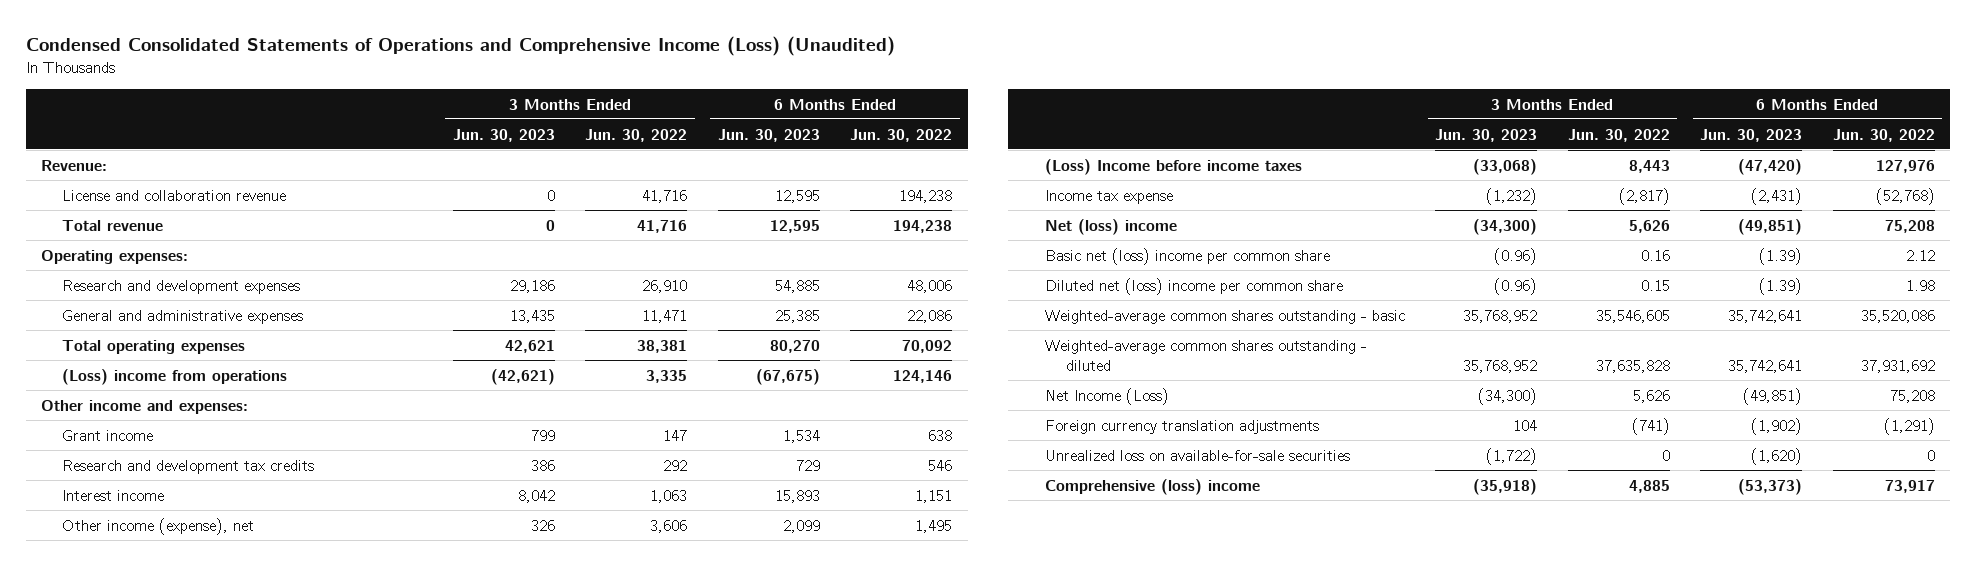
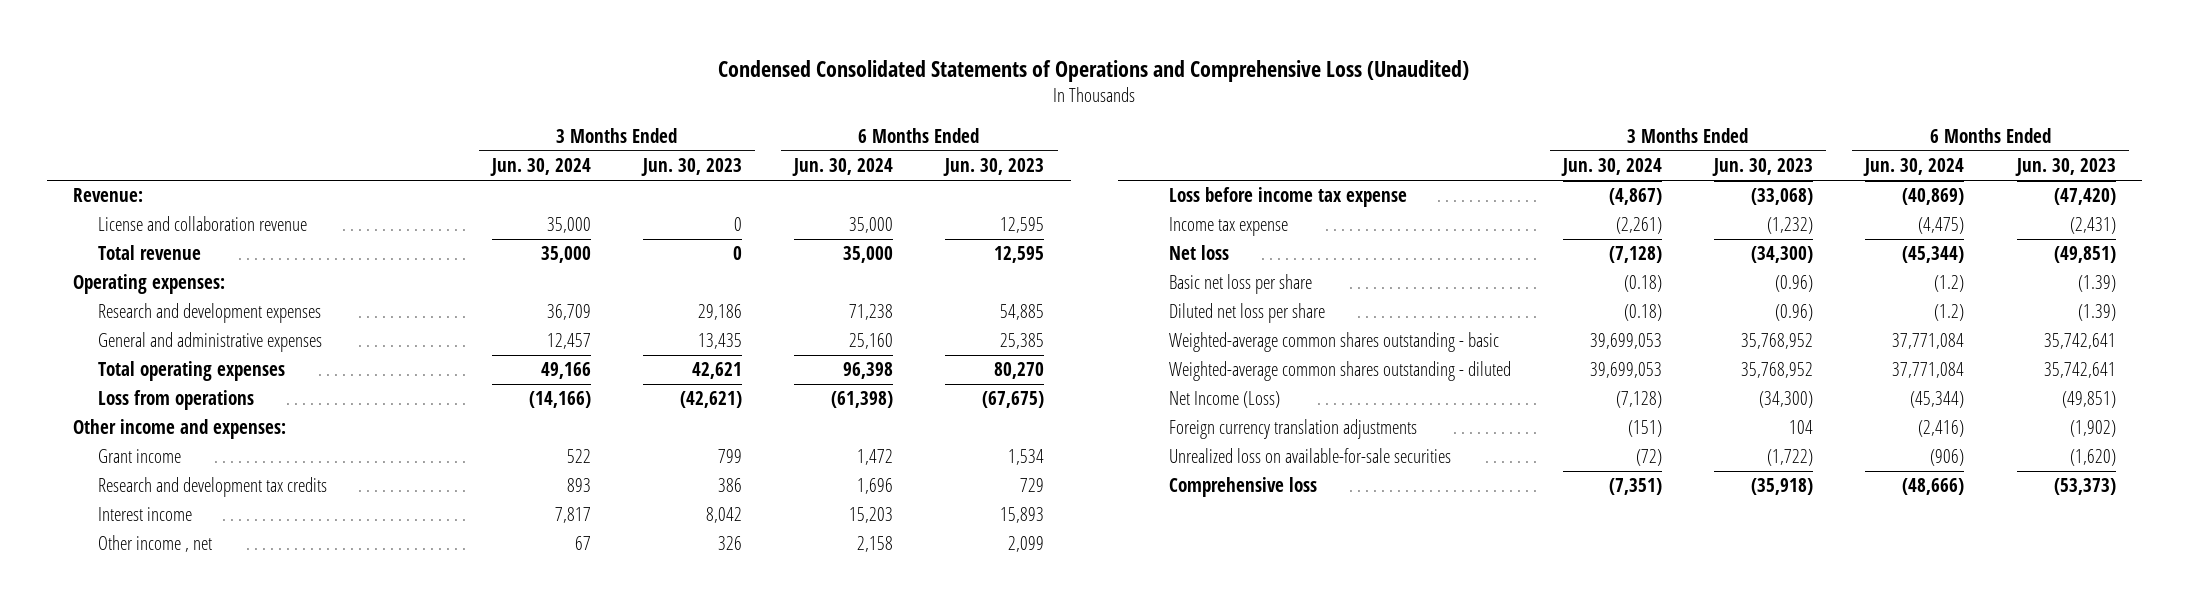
[25,35,895,56] Condensed Consolidated Statements of Operations and Comprehensive Income (Loss) (Unaudited) -> [718,59,1470,82] Condensed Consolidated Statements of Operations and Comprehensive Loss (Unaudited)
[585,128,688,142] Jun. 30, 2022 -> none
[850,128,953,142] Jun. 30, 2022 -> none
none -> [489,158,591,177] Jun. 30, 2024
none -> [792,158,894,177] Jun. 30, 2024
[62,368,288,385] (Loss) income from operations -> [97,390,254,411] Loss from operations
[62,517,255,535] Other income (expense), net -> [97,535,212,553] Other income , net
[1044,158,1302,175] (Loss) Income before income taxes -> [1168,187,1407,208] Loss before income tax expense
[1044,218,1177,235] Net (loss) income -> [1168,245,1229,261] Net loss
[1044,247,1330,265] Basic net (loss) income per common share -> [1168,274,1312,295] Basic net loss per share
[1044,277,1343,295] Diluted net (loss) income per common share -> [1168,303,1325,324] Diluted net loss per share
[1044,478,1260,495] Comprehensive (loss) income -> [1168,477,1317,498] Comprehensive loss

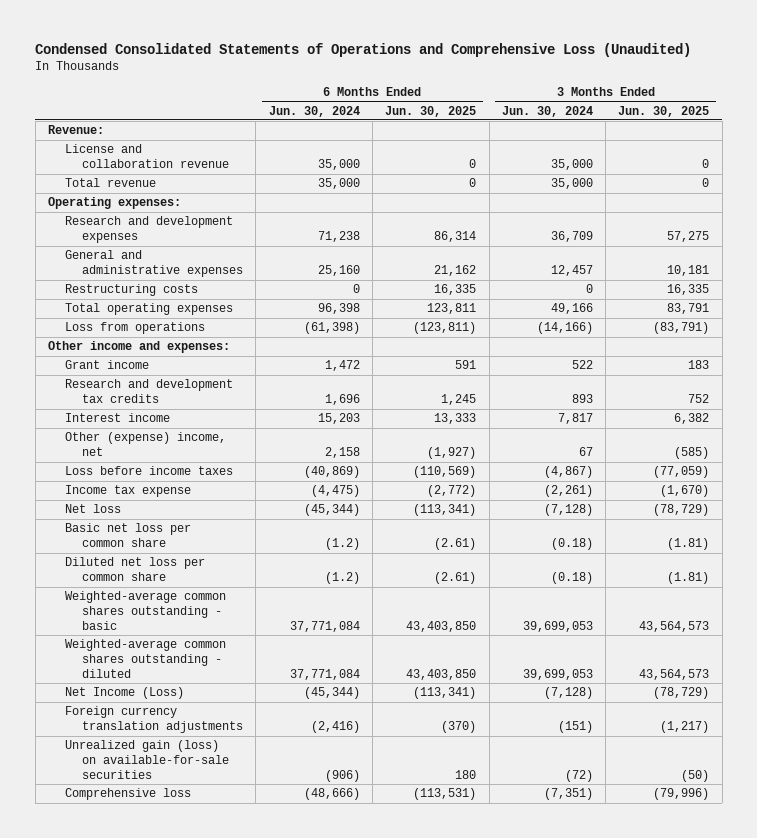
[641,158,743,177] Jun. 30, 2023 -> none
[943,158,1045,177] Jun. 30, 2023 -> none
none -> [385,105,477,117] Jun. 30, 2025
none -> [618,105,710,117] Jun. 30, 2025
none -> [64,284,198,297] Restructuring costs
[97,535,212,553] Other income , net -> [64,432,226,457] Other (expense) income, net
[1168,187,1407,208] Loss before income tax expense -> [64,466,233,476] Loss before income taxes
[1168,274,1312,295] Basic net loss per share -> [64,523,191,548] Basic net loss per common share
[1168,303,1325,324] Diluted net loss per share -> [64,557,205,582] Diluted net loss per common share
[1168,448,1451,464] Unrealized loss on available-for-sale securities -> [64,740,229,780] Unrealized gain (loss) on available-for-sale securities

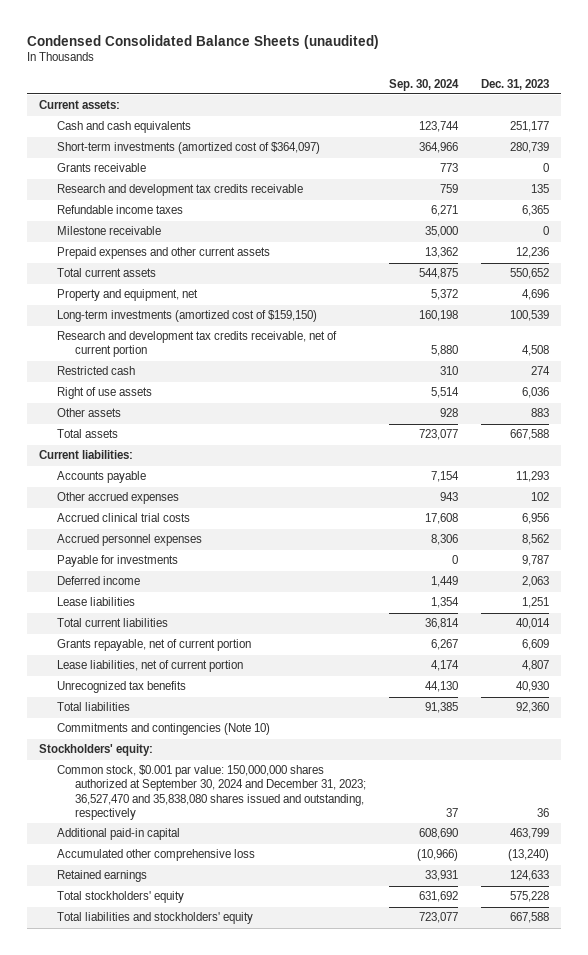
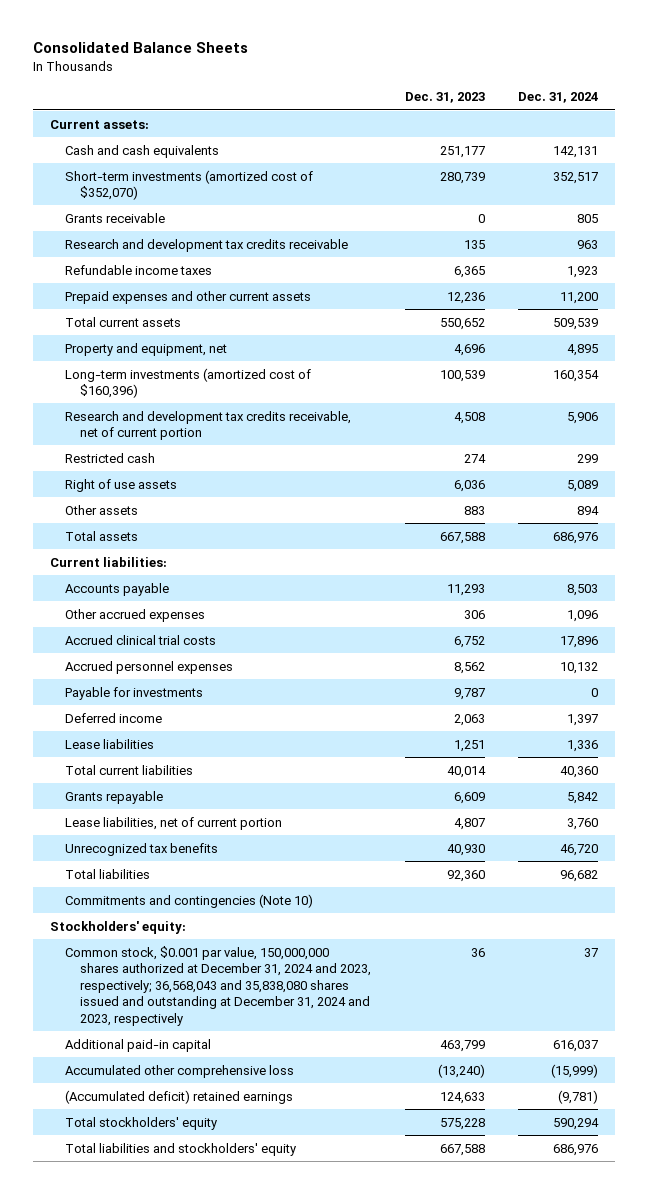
[27,34,380,49] Condensed Consolidated Balance Sheets (unaudited) -> [33,42,249,54] Consolidated Balance Sheets
[388,78,459,91] Sep. 30, 2024 -> none
none -> [518,92,599,104] Dec. 31, 2024
[56,142,320,155] Short-term investments (amortized cost of $364,097) -> [65,169,314,201] Short-term investments (amortized cost of $352,070)
[56,226,161,236] Milestone receivable -> none
[56,310,317,323] Long-term investments (amortized cost of $159,150) -> [65,367,312,399] Long-term investments (amortized cost of $160,396)
[530,492,549,502] 102 -> [463,609,485,619] 306
[521,513,549,525] 6,956 -> [453,635,485,648] 6,752
[56,639,251,652] Grants repayable, net of current portion -> [65,790,164,804] Grants repayable
[56,765,366,820] Common stock, $0.001 par value: 150,000,000 shares authorized at September 30, 2024 and December 31, 2023; 36,527,470 and 35,838,080 shares issued and outstanding, respectively -> [65,945,371,1026] Common stock, $0.001 par value, 150,000,000 shares authorized at December 31, 2024 and 2023, respectively; 36,568,043 and 35,838,080 shares issued and outstanding at December 31, 2024 and 2023, respectively
[56,870,147,883] Retained earnings -> [65,1089,294,1104] (Accumulated deficit) retained earnings

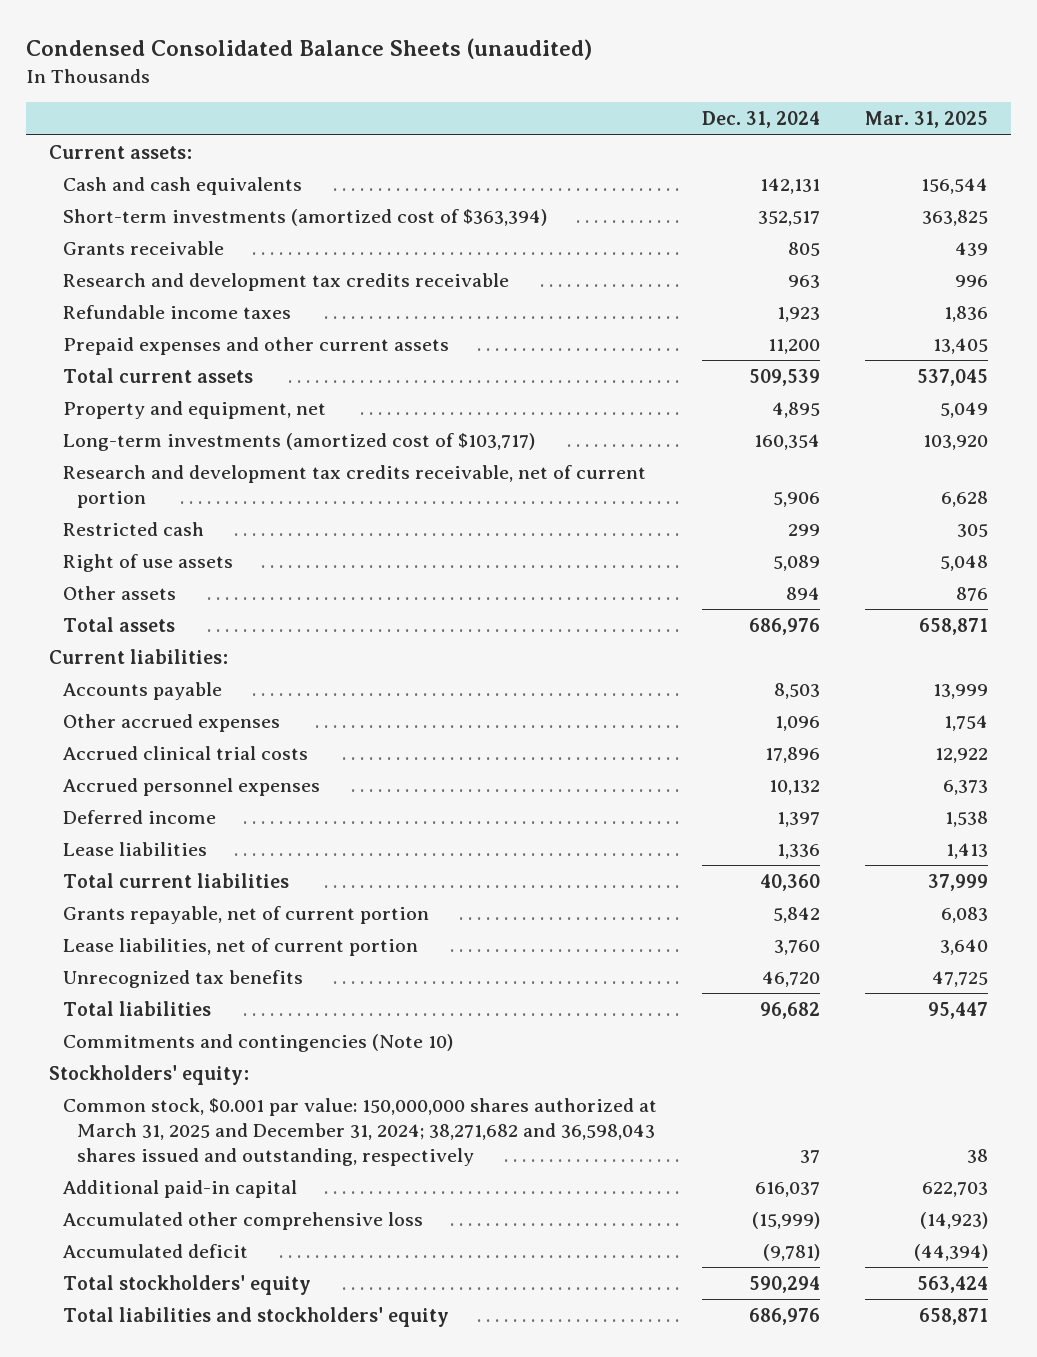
[33,42,249,54] Consolidated Balance Sheets -> [26,38,593,61] Condensed Consolidated Balance Sheets (unaudited)
[404,92,485,104] Dec. 31, 2023 -> none
none -> [865,111,989,129] Mar. 31, 2025
[65,169,314,201] Short-term investments (amortized cost of $352,070) -> [62,208,547,226] Short-term investments (amortized cost of $363,394)
[65,367,312,399] Long-term investments (amortized cost of $160,396) -> [62,432,535,451] Long-term investments (amortized cost of $103,717)
[65,686,204,700] Payable for investments -> none
[65,790,164,804] Grants repayable -> [62,905,429,924] Grants repayable, net of current portion
[65,945,371,1026] Common stock, $0.001 par value, 150,000,000 shares authorized at December 31, 2024 and 2023, respectively; 36,568,043 and 35,838,080 shares issued and outstanding at December 31, 2024 and 2023, respectively -> [62,1097,657,1166] Common stock, $0.001 par value: 150,000,000 shares authorized at March 31, 2025 and December 31, 2024; 38,271,682 and 36,598,043 shares issued and outstanding, respectively
[65,1089,294,1104] (Accumulated deficit) retained earnings -> [62,1243,248,1258] Accumulated deficit

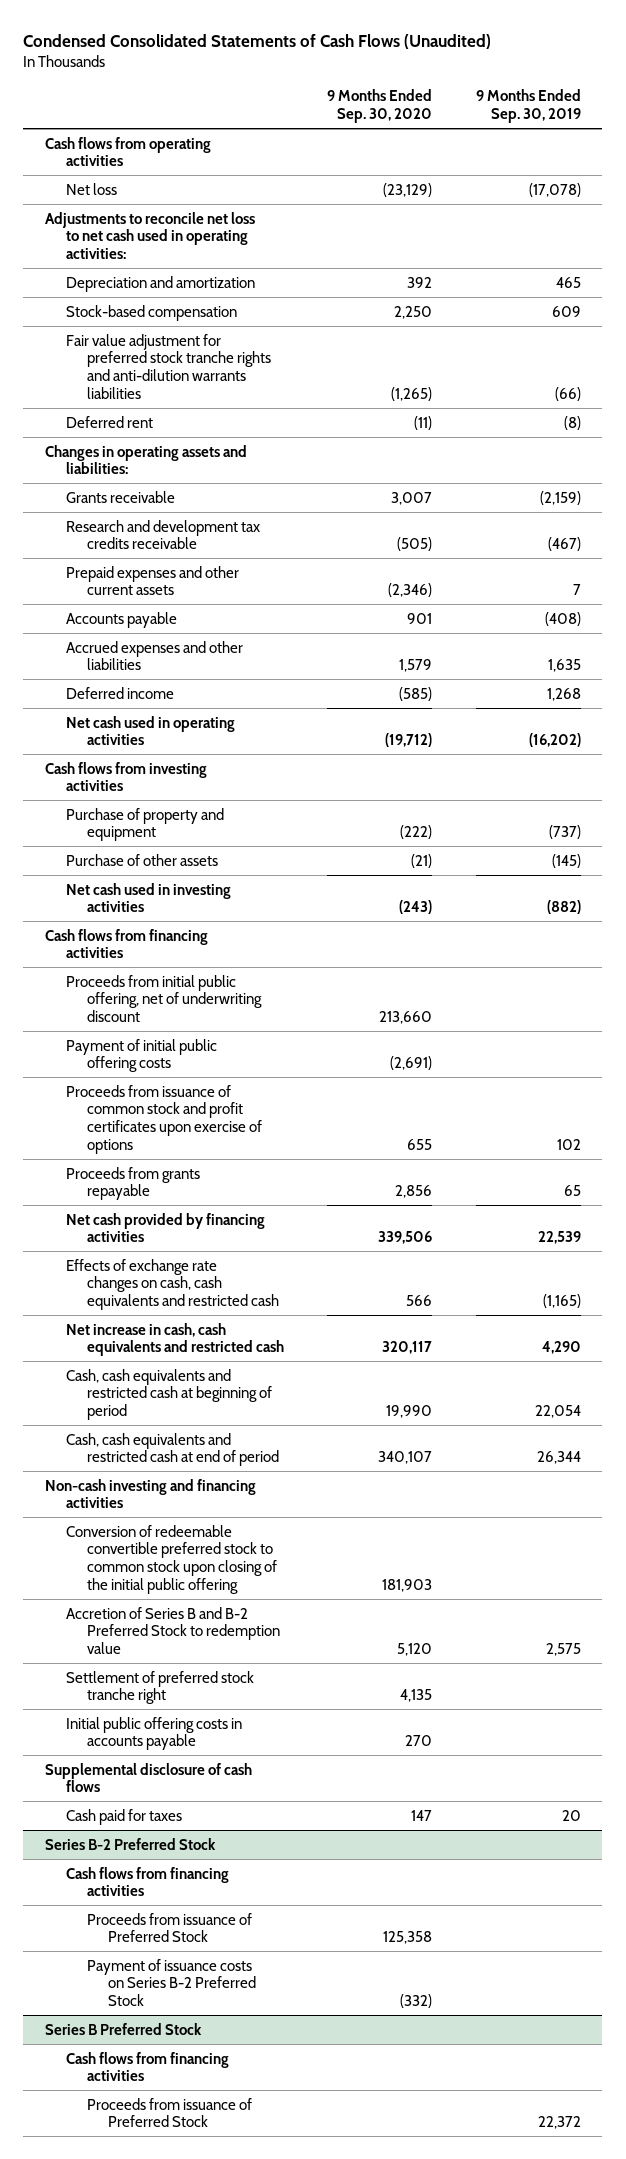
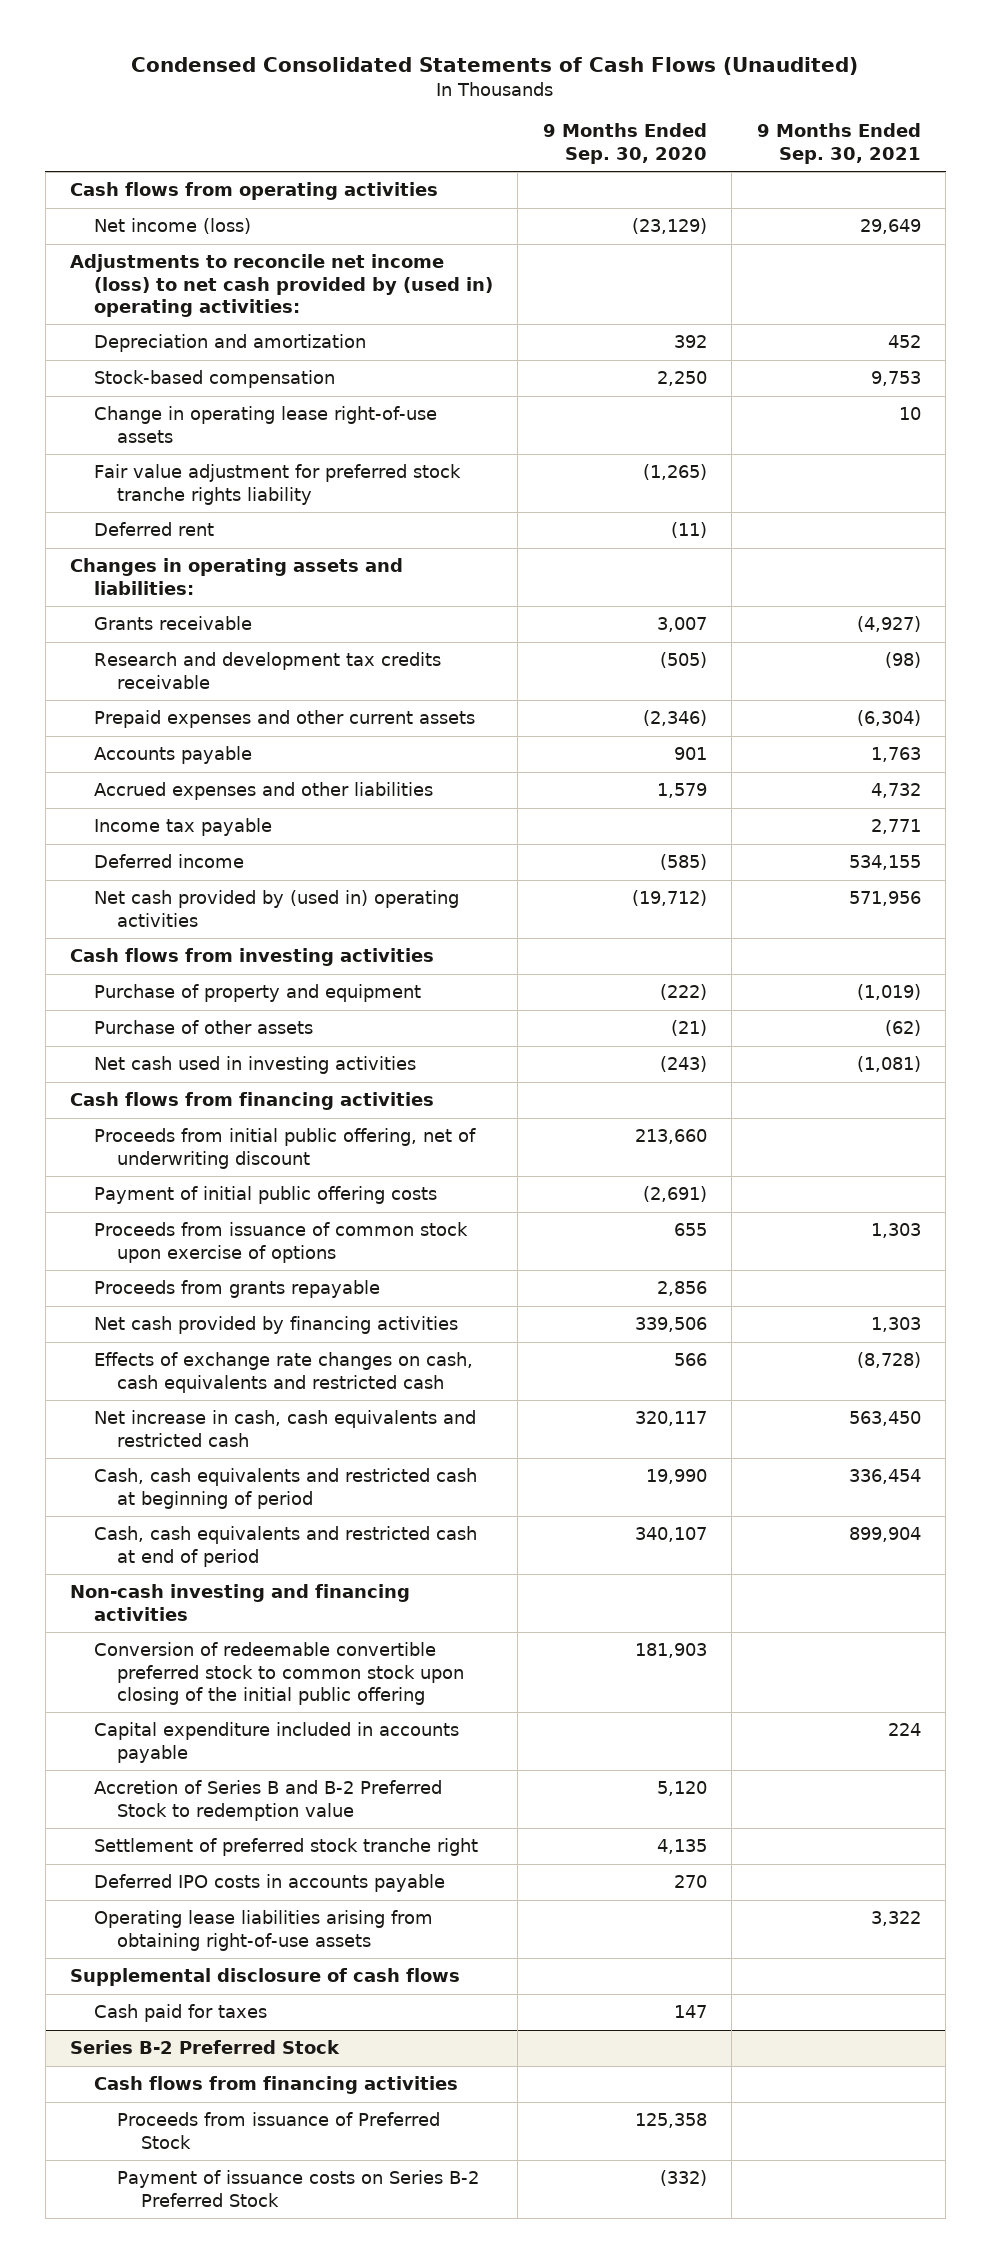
[475,89,581,123] 9 Months Ended Sep. 30, 2019 -> none
none -> [756,123,921,164] 9 Months Ended Sep. 30, 2021
[65,182,117,195] Net loss -> [93,218,251,235] Net income (loss)
[45,211,256,259] Adjustments to reconcile net loss to net cash used in operating activities: -> [70,254,493,317] Adjustments to reconcile net income (loss) to net cash provided by (used in) operating activities:
none -> [93,406,437,443] Change in operating lease right-of-use assets
[65,333,271,399] Fair value adjustment for preferred stock tranche rights and anti-dilution warrants liabilities -> [93,464,461,505] Fair value adjustment for preferred stock tranche rights liability
none -> [93,818,272,837] Income tax payable
[65,715,235,746] Net cash used in operating activities -> [93,890,459,927] Net cash provided by (used in) operating activities
[65,1084,262,1154] Proceeds from issuance of common stock and profit certificates upon exercise of options -> [93,1222,468,1263] Proceeds from issuance of common stock upon exercise of options
none -> [93,1722,459,1763] Capital expenditure included in accounts payable
[65,1716,242,1751] Initial public offering costs in accounts payable -> [93,1874,445,1893] Deferred IPO costs in accounts payable
none -> [93,1910,433,1951] Operating lease liabilities arising from obtaining right-of-use assets
[45,2022,203,2035] Series B Preferred Stock -> none
[65,2051,229,2082] Cash flows from financing activities -> none
[86,2097,252,2128] Proceeds from issuance of Preferred Stock -> none

